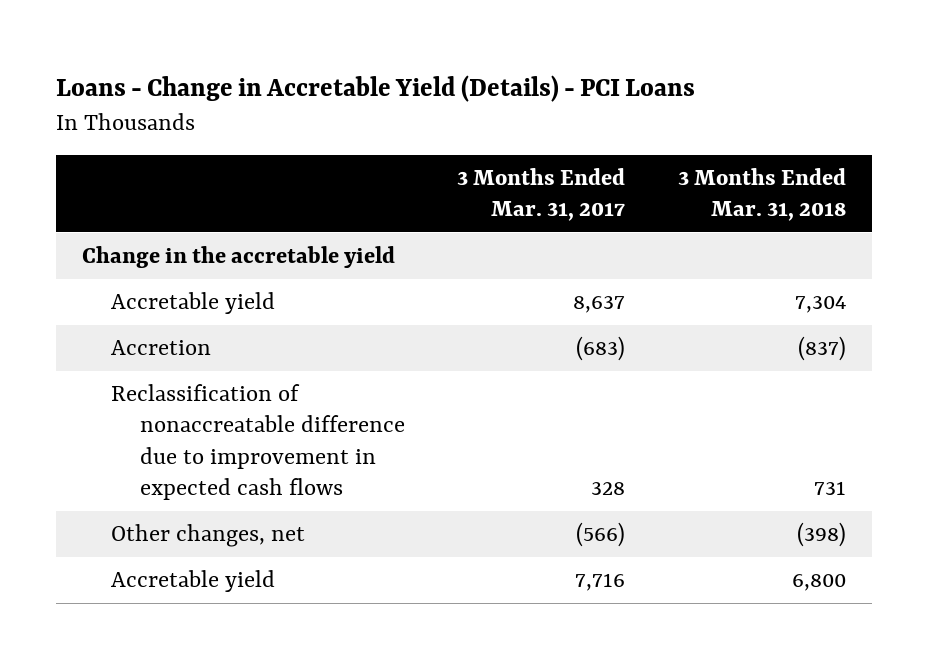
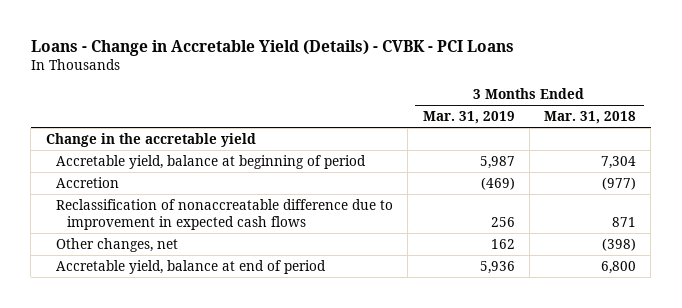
[56,74,696,102] Loans - Change in Accretable Yield (Details) - PCI Loans -> [30,39,514,56] Loans - Change in Accretable Yield (Details) - CVBK - PCI Loans
[457,167,626,222] 3 Months Ended Mar. 31, 2017 -> none
none -> [422,111,515,125] Mar. 31, 2019
[111,291,276,314] Accretable yield -> [56,154,367,169] Accretable yield, balance at beginning of period
[797,335,846,361] (837) -> [602,176,637,190] (977)
[813,481,846,496] 731 -> [612,216,637,227] 871
[111,569,276,592] Accretable yield -> [56,259,327,274] Accretable yield, balance at end of period

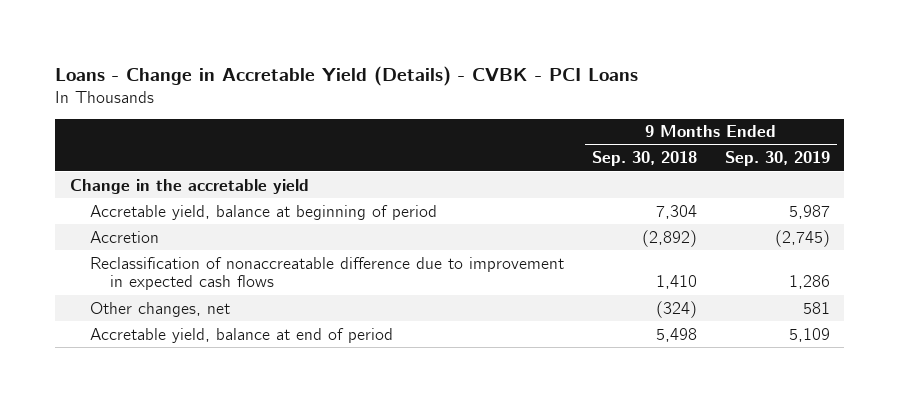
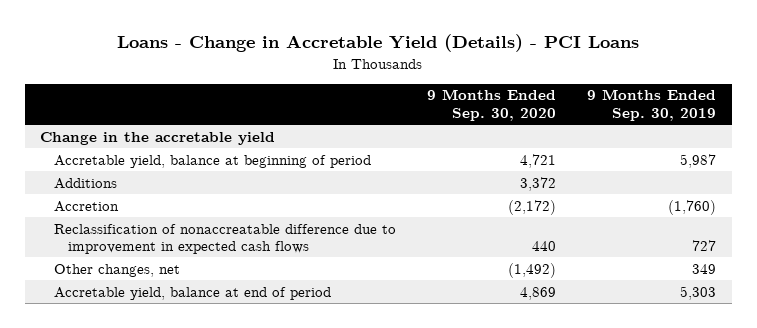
[55,65,639,86] Loans - Change in Accretable Yield (Details) - CVBK - PCI Loans -> [117,34,640,53] Loans - Change in Accretable Yield (Details) - PCI Loans
[591,151,697,167] Sep. 30, 2018 -> none
none -> [427,89,557,121] 9 Months Ended Sep. 30, 2020
none -> [54,177,118,189] Additions
[775,229,831,247] (2,745) -> [668,199,717,215] (1,760)
[789,275,831,290] 1,286 -> [692,240,717,252] 727
[803,301,831,314] 581 -> [692,263,717,274] 349
[789,327,831,342] 5,109 -> [680,285,717,300] 5,303

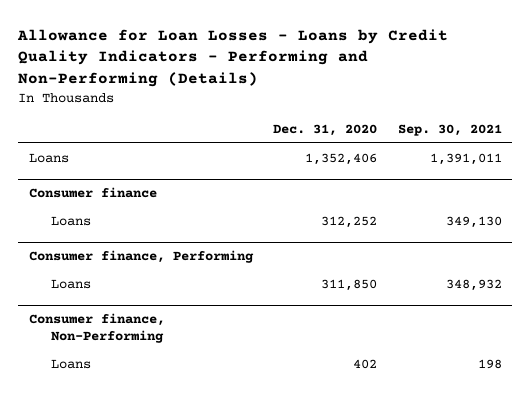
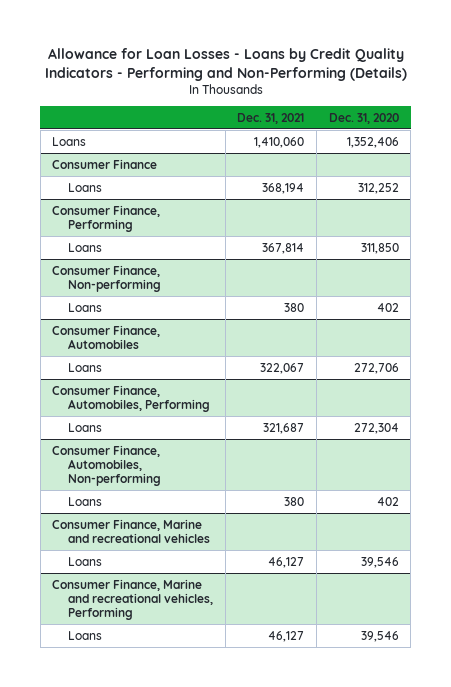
[397,124,502,137] Sep. 30, 2021 -> none
none -> [237,112,305,124] Dec. 31, 2021
[28,187,157,199] Consumer finance -> [52,158,158,169] Consumer Finance
[28,250,254,264] Consumer finance, Performing -> [52,204,161,233] Consumer Finance, Performing
[28,313,165,344] Consumer finance, Non-Performing -> [52,264,161,293] Consumer Finance, Non-performing
none -> [52,324,161,350] Consumer Finance, Automobiles
none -> [67,362,102,372] Loans
none -> [52,384,210,413] Consumer Finance, Automobiles, Performing
none -> [67,422,102,432] Loans
none -> [52,444,161,487] Consumer Finance, Automobiles, Non-performing
none -> [67,496,102,506] Loans
none -> [52,518,210,544] Consumer Finance, Marine and recreational vehicles
none -> [67,556,102,566] Loans
none -> [52,578,213,621] Consumer Finance, Marine and recreational vehicles, Performing
none -> [67,630,102,640] Loans

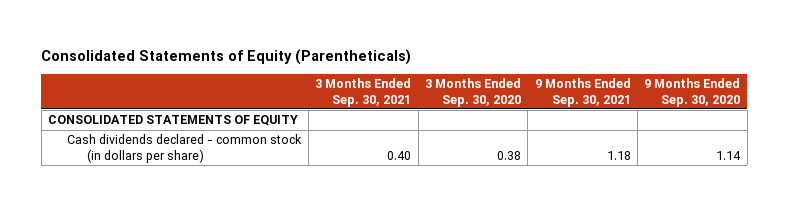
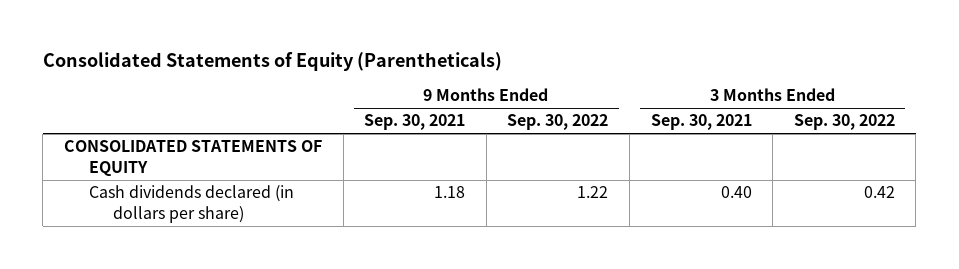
[424,78,521,107] 3 Months Ended Sep. 30, 2020 -> none
[644,78,741,107] 9 Months Ended Sep. 30, 2020 -> none
none -> [507,114,609,131] Sep. 30, 2022
none -> [793,114,895,131] Sep. 30, 2022
[67,134,303,163] Cash dividends declared - common stock (in dollars per share) -> [88,185,294,223] Cash dividends declared (in dollars per share)

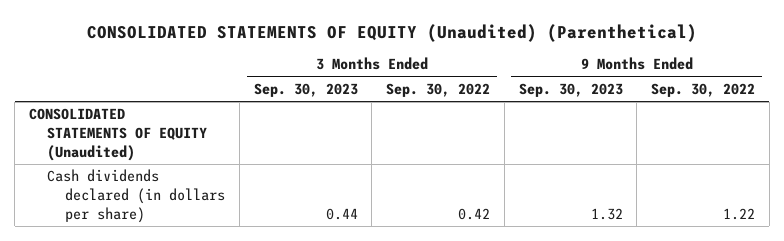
[42,52,502,72] Consolidated Statements of Equity (Parentheticals) -> [87,23,698,42] CONSOLIDATED STATEMENTS OF EQUITY (Unaudited) (Parenthetical)
[364,114,466,131] Sep. 30, 2021 -> none
[650,114,752,131] Sep. 30, 2021 -> none
none -> [253,82,358,97] Sep. 30, 2023
none -> [518,82,623,97] Sep. 30, 2023
[63,140,322,176] CONSOLIDATED STATEMENTS OF EQUITY -> [29,108,208,161] CONSOLIDATED STATEMENTS OF EQUITY (Unaudited)

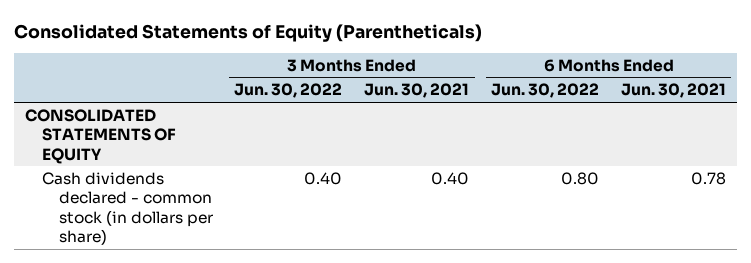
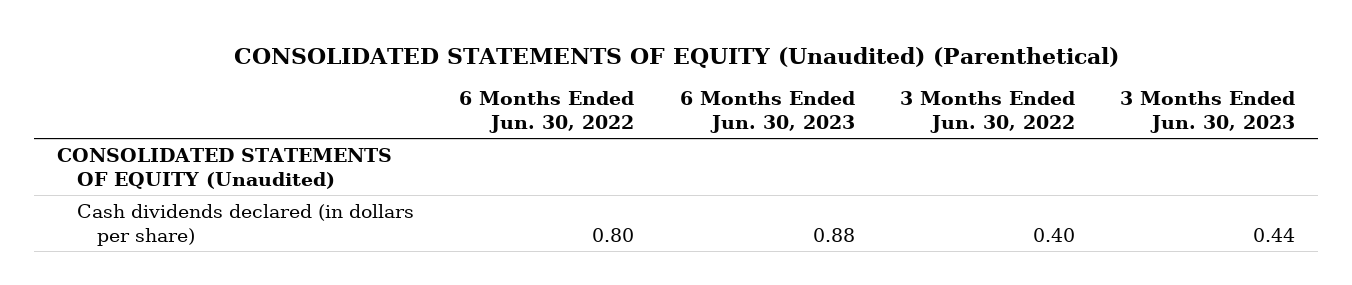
[13,23,482,42] Consolidated Statements of Equity (Parentheticals) -> [234,46,1120,68] CONSOLIDATED STATEMENTS OF EQUITY (Unaudited) (Parenthetical)
[364,83,470,99] Jun. 30, 2021 -> none
[621,83,727,99] Jun. 30, 2021 -> none
none -> [679,91,855,134] 6 Months Ended Jun. 30, 2023
none -> [1120,91,1296,134] 3 Months Ended Jun. 30, 2023
[24,108,176,164] CONSOLIDATED STATEMENTS OF EQUITY -> [57,147,393,189] CONSOLIDATED STATEMENTS OF EQUITY (Unaudited)
[41,171,213,246] Cash dividends declared - common stock (in dollars per share) -> [76,203,414,246] Cash dividends declared (in dollars per share)

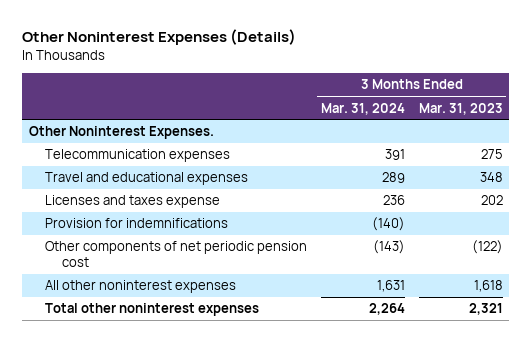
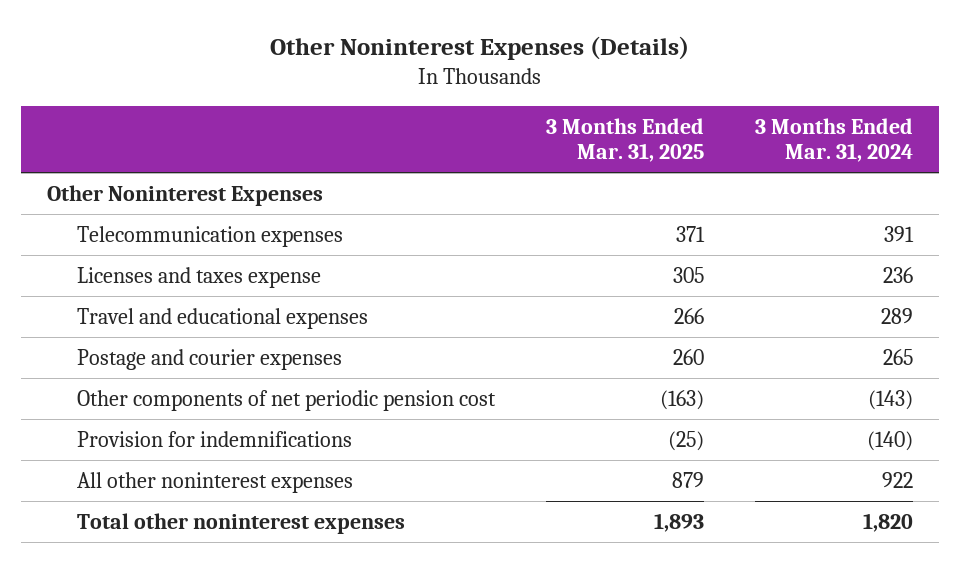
[418,102,503,115] Mar. 31, 2023 -> none
none -> [545,117,704,162] 3 Months Ended Mar. 31, 2025
[28,126,214,140] Other Noninterest Expenses. -> [46,184,323,206] Other Noninterest Expenses
[45,172,249,186] Travel and educational expenses -> [76,307,368,329] Travel and educational expenses
none -> [76,348,342,370] Postage and courier expenses
[45,218,229,229] Provision for indemnifications -> [76,430,352,447] Provision for indemnifications
[376,280,405,293] 1,631 -> [882,471,914,488] 922
[368,303,405,316] 2,264 -> [863,512,914,532] 1,820

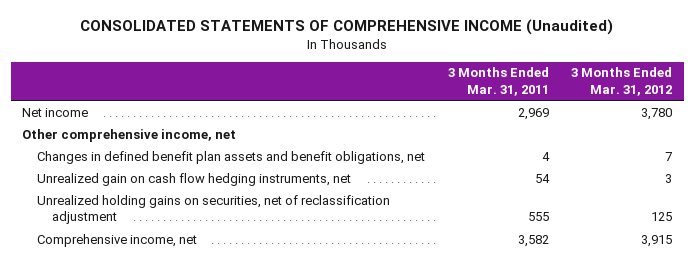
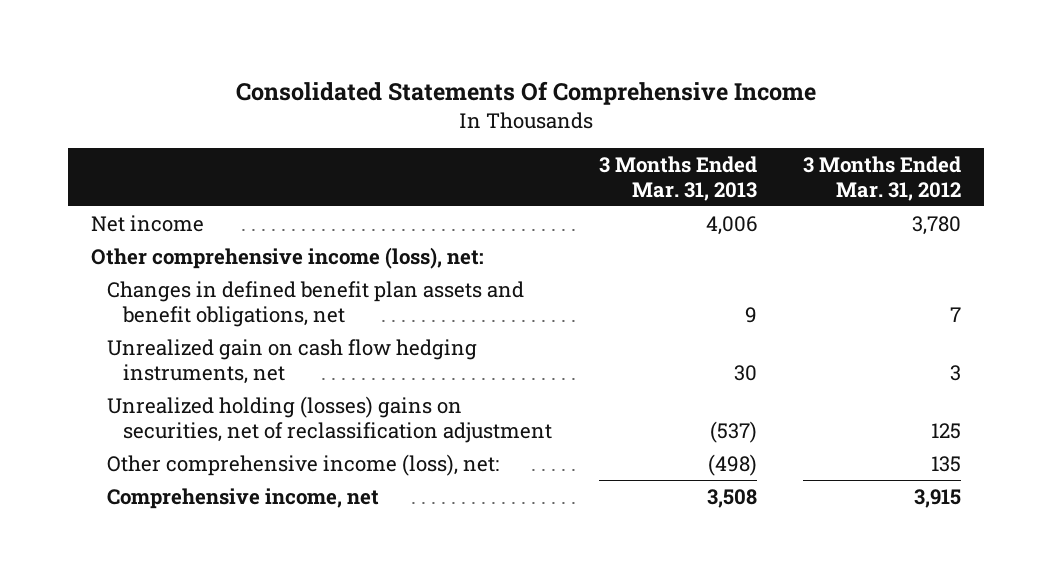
[80,18,614,35] CONSOLIDATED STATEMENTS OF COMPREHENSIVE INCOME (Unaudited) -> [236,80,817,105] Consolidated Statements Of Comprehensive Income
[447,67,549,97] 3 Months Ended Mar. 31, 2011 -> none
none -> [598,156,757,201] 3 Months Ended Mar. 31, 2013
[22,128,237,142] Other comprehensive income, net -> [91,246,485,269] Other comprehensive income (loss), net:
[36,194,390,225] Unrealized holding gains on securities, net of reclassification adjustment -> [107,395,553,443] Unrealized holding (losses) gains on securities, net of reclassification adjustment
none -> [107,453,500,476] Other comprehensive income (loss), net:

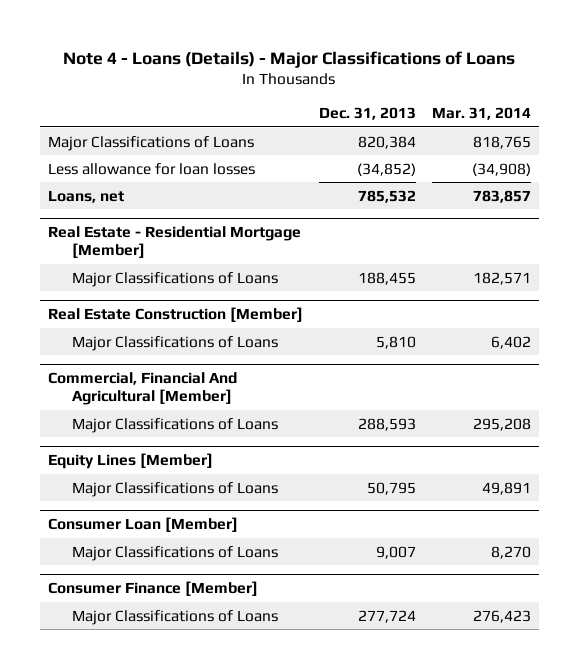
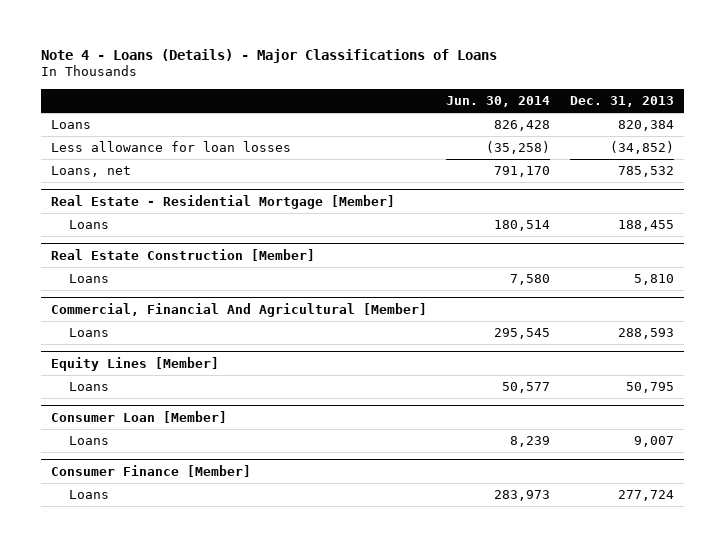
[431,107,531,121] Mar. 31, 2014 -> none
none -> [446,95,551,107] Jun. 30, 2014
[47,135,254,151] Major Classifications of Loans -> [50,120,91,130] Loans
[72,271,279,287] Major Classifications of Loans -> [68,220,109,230] Loans
[72,335,279,351] Major Classifications of Loans -> [68,274,109,284] Loans
[72,417,279,433] Major Classifications of Loans -> [68,328,109,338] Loans
[72,481,279,497] Major Classifications of Loans -> [68,382,109,392] Loans
[72,545,279,561] Major Classifications of Loans -> [68,436,109,446] Loans
[72,609,279,625] Major Classifications of Loans -> [68,490,109,500] Loans

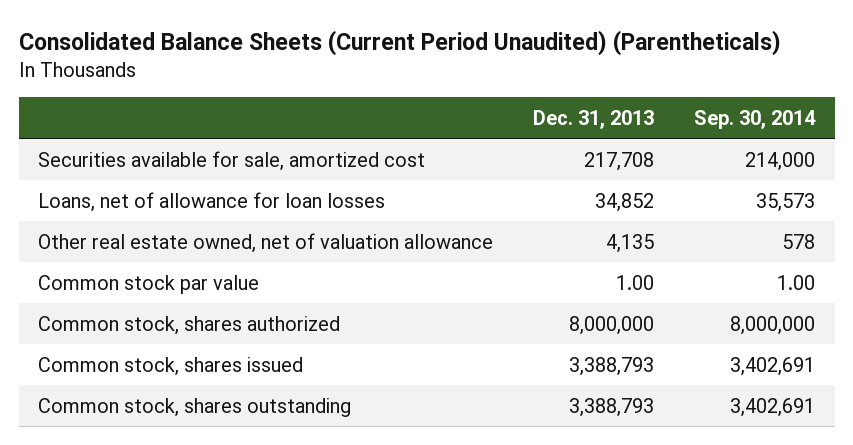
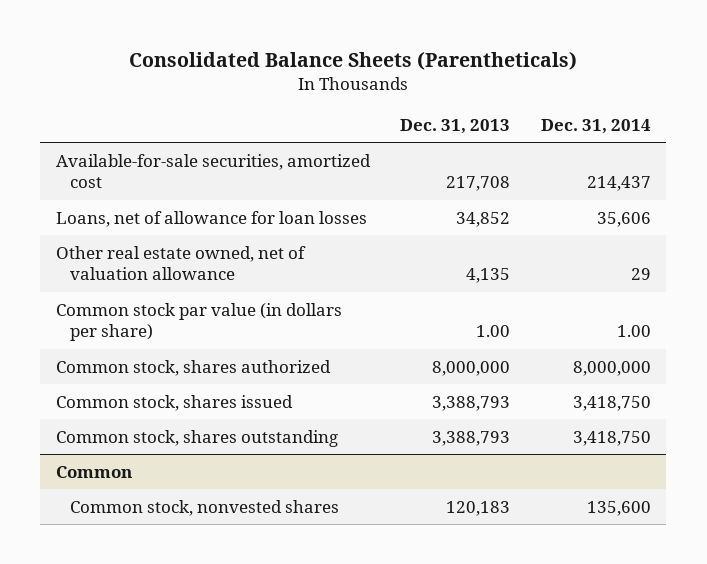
[18,29,781,56] Consolidated Balance Sheets (Current Period Unaudited) (Parentheticals) -> [129,50,578,70] Consolidated Balance Sheets (Parentheticals)
[693,110,816,130] Sep. 30, 2014 -> none
none -> [540,118,651,134] Dec. 31, 2014
[38,150,426,171] Securities available for sale, amortized cost -> [55,153,371,189] Available-for-sale securities, amortized cost
[38,274,260,294] Common stock par value -> [55,302,342,342] Common stock par value (in dollars per share)
none -> [55,465,132,478] Common
none -> [69,499,339,516] Common stock, nonvested shares

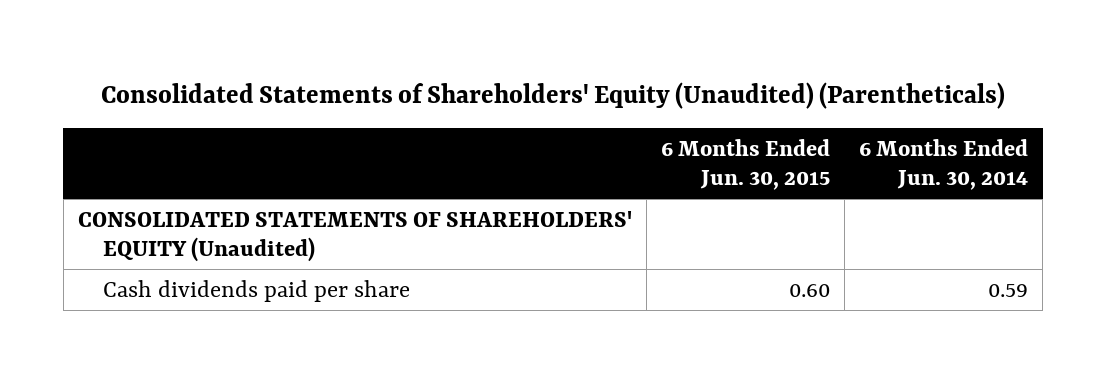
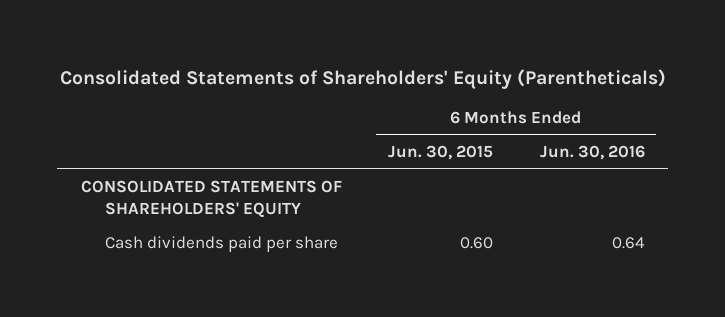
[101,81,1006,109] Consolidated Statements of Shareholders' Equity (Unaudited) (Parentheticals) -> [59,68,666,89] Consolidated Statements of Shareholders' Equity (Parentheticals)
[859,138,1029,191] 6 Months Ended Jun. 30, 2014 -> none
none -> [539,144,645,160] Jun. 30, 2016
[77,210,632,263] CONSOLIDATED STATEMENTS OF SHAREHOLDERS' EQUITY (Unaudited) -> [80,180,342,219] CONSOLIDATED STATEMENTS OF SHAREHOLDERS' EQUITY

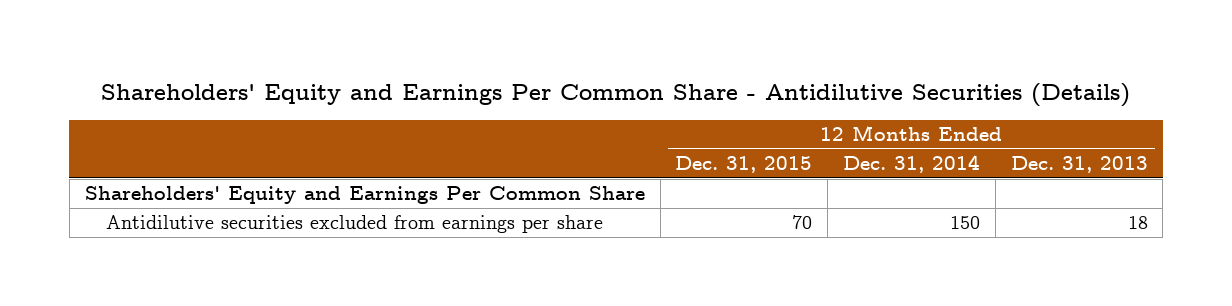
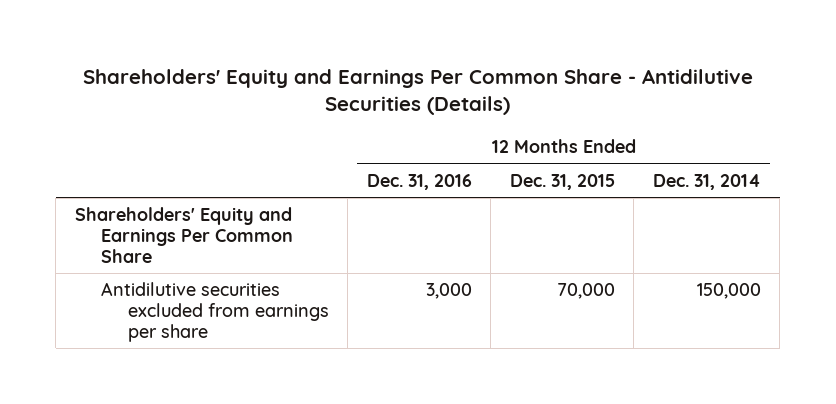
[1010,156,1148,174] Dec. 31, 2013 -> none
none -> [366,173,472,190] Dec. 31, 2016
[792,215,813,230] 70 -> [556,283,615,300] 70,000
[949,216,980,230] 150 -> [696,283,761,300] 150,000

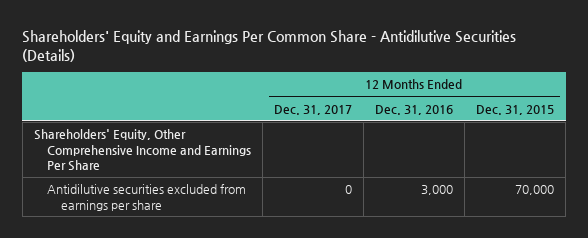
[652,173,761,190] Dec. 31, 2014 -> none
none -> [274,104,353,115] Dec. 31, 2017
[74,207,294,263] Shareholders' Equity and Earnings Per Common Share -> [33,129,252,171] Shareholders' Equity, Other Comprehensive Income and Earnings Per Share

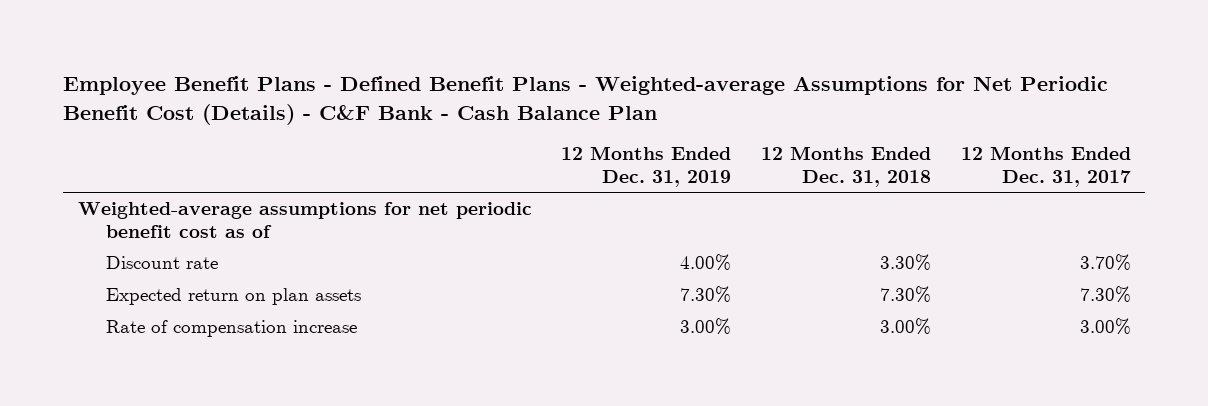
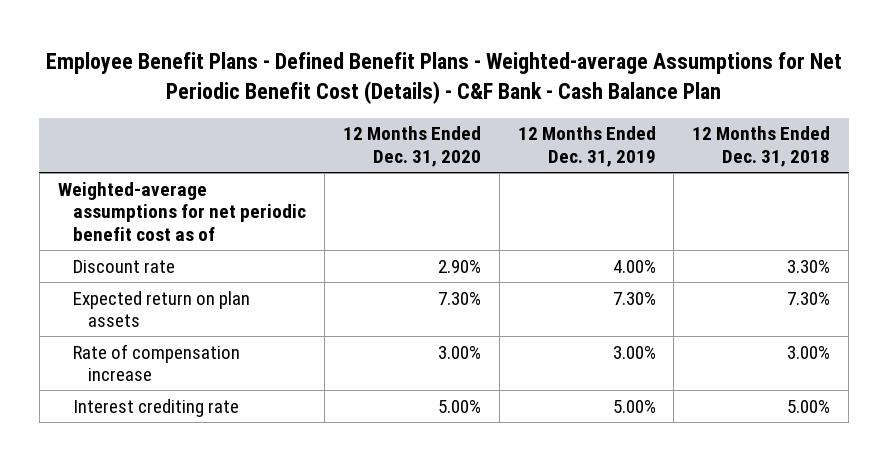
[960,146,1131,187] 12 Months Ended Dec. 31, 2017 -> none
none -> [342,126,481,167] 12 Months Ended Dec. 31, 2020
none -> [73,398,240,417] Interest crediting rate

